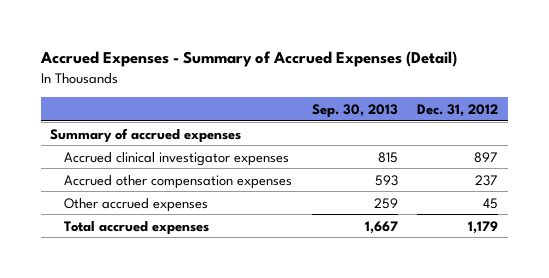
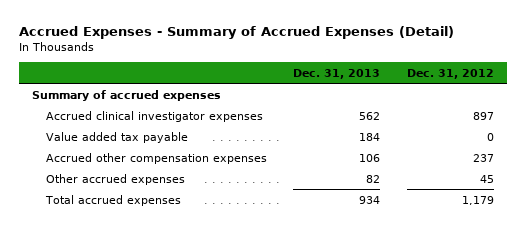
[311,103,398,118] Sep. 30, 2013 -> none
none -> [293,68,381,79] Dec. 31, 2013
none -> [45,131,188,143] Value added tax payable

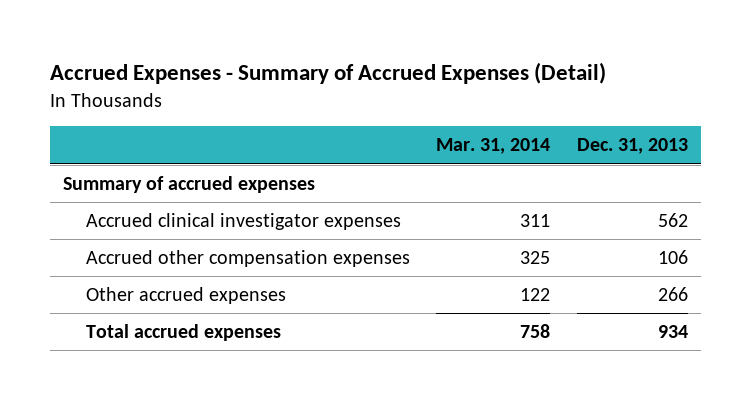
[406,68,494,79] Dec. 31, 2012 -> none
none -> [436,138,551,155] Mar. 31, 2014
[45,131,188,143] Value added tax payable -> none
[366,174,381,183] 82 -> [657,286,688,301] 266

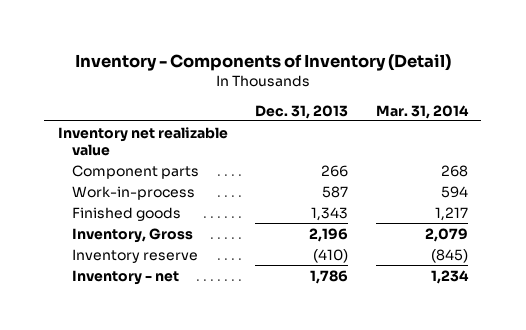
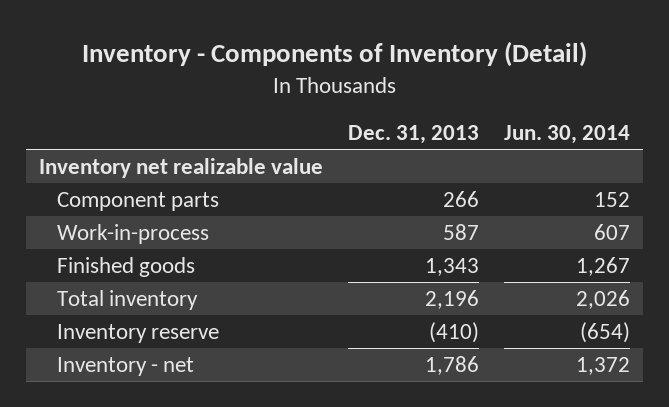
[375,104,469,119] Mar. 31, 2014 -> none
none -> [504,125,631,145] Jun. 30, 2014
[72,227,194,243] Inventory, Gross -> [57,290,199,311] Total inventory

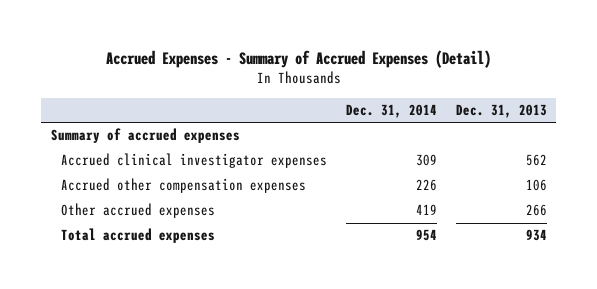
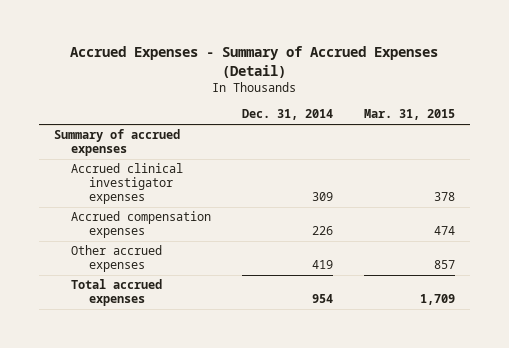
[455,104,547,119] Dec. 31, 2013 -> none
none -> [363,109,455,121] Mar. 31, 2015
[61,178,307,194] Accrued other compensation expenses -> [71,211,212,239] Accrued compensation expenses

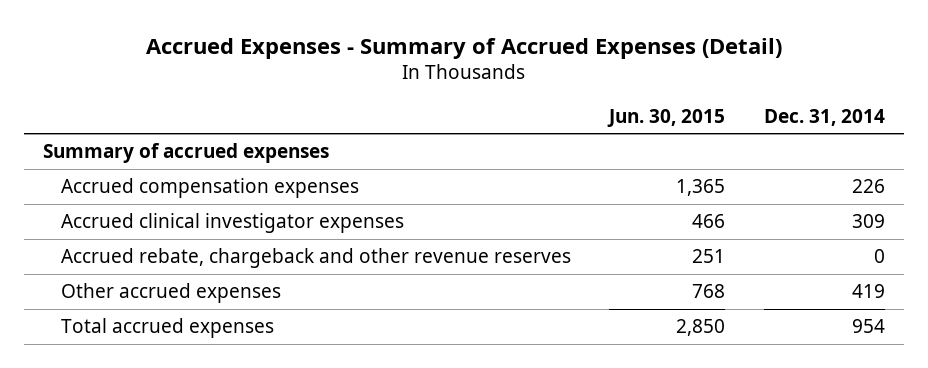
[363,109,455,121] Mar. 31, 2015 -> none
none -> [607,108,726,127] Jun. 30, 2015
[71,163,184,204] Accrued clinical investigator expenses -> [61,213,405,234] Accrued clinical investigator expenses
none -> [61,248,572,269] Accrued rebate, chargeback and other revenue reserves

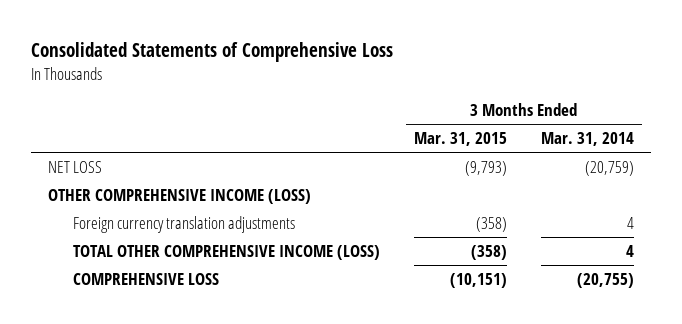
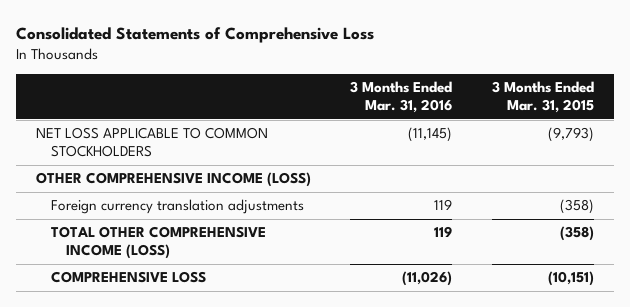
[540,132,634,147] Mar. 31, 2014 -> none
none -> [350,81,453,113] 3 Months Ended Mar. 31, 2016
[48,160,103,173] NET LOSS -> [35,127,268,158] NET LOSS APPLICABLE TO COMMON STOCKHOLDERS

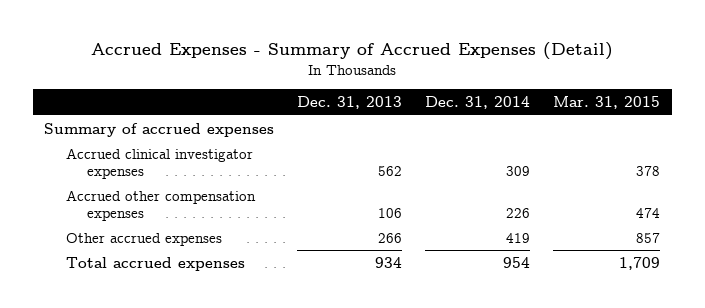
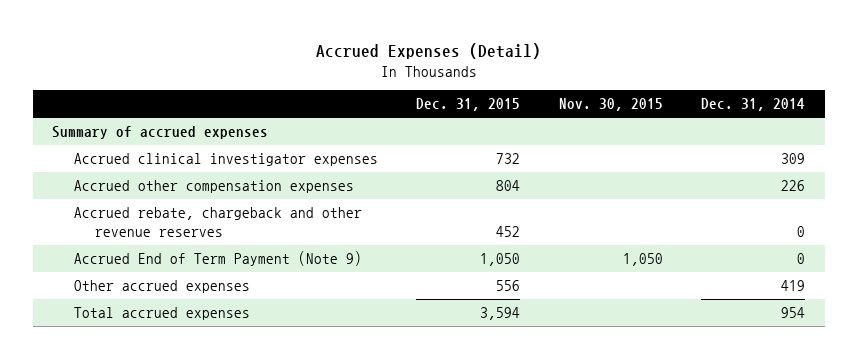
[91,42,614,61] Accrued Expenses - Summary of Accrued Expenses (Detail) -> [315,42,541,59] Accrued Expenses (Detail)
[297,95,403,109] Dec. 31, 2013 -> none
[553,95,661,109] Mar. 31, 2015 -> none
none -> [416,98,521,112] Dec. 31, 2015
none -> [558,98,663,112] Nov. 30, 2015
none -> [73,207,362,237] Accrued rebate, chargeback and other revenue reserves
none -> [73,251,362,267] Accrued End of Term Payment (Note 9)

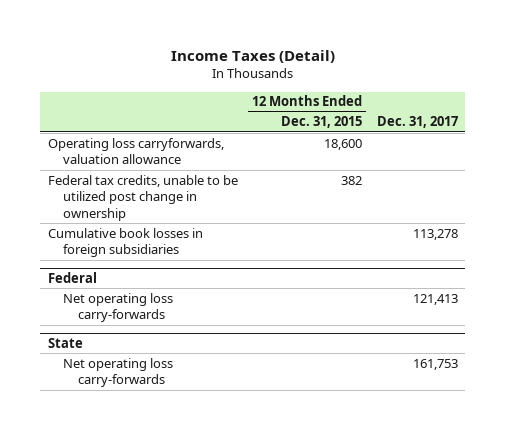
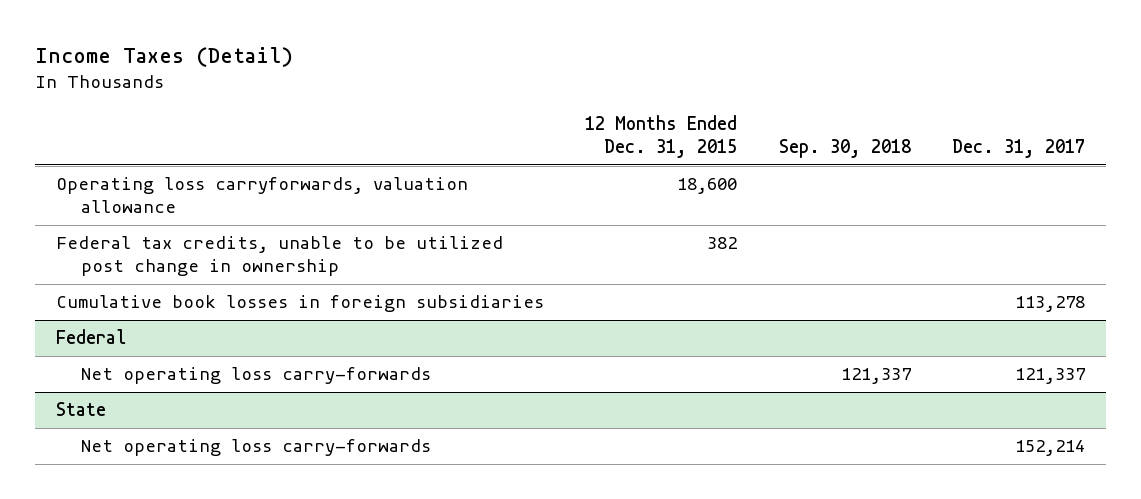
none -> [778,139,911,159] Sep. 30, 2018
[412,293,458,305] 121,413 -> [1015,368,1086,385] 121,337
[412,358,458,370] 161,753 -> [1015,440,1086,457] 152,214

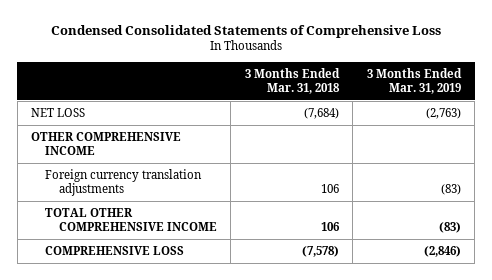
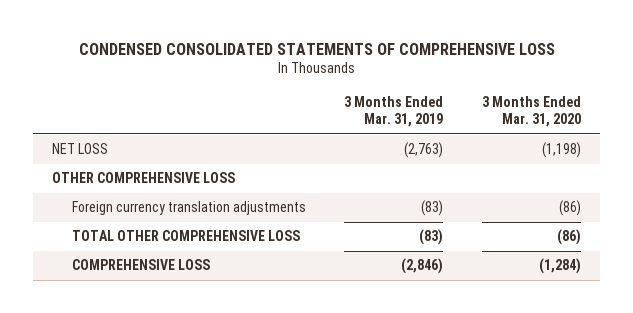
[51,24,442,38] Condensed Consolidated Statements of Comprehensive Loss -> [78,42,555,55] CONDENSED CONSOLIDATED STATEMENTS OF COMPREHENSIVE LOSS
[244,67,340,95] 3 Months Ended Mar. 31, 2018 -> none
none -> [481,95,581,128] 3 Months Ended Mar. 31, 2020
[31,131,182,156] OTHER COMPREHENSIVE INCOME -> [52,172,236,184] OTHER COMPREHENSIVE LOSS
[45,207,217,232] TOTAL OTHER COMPREHENSIVE INCOME -> [71,230,300,242] TOTAL OTHER COMPREHENSIVE LOSS

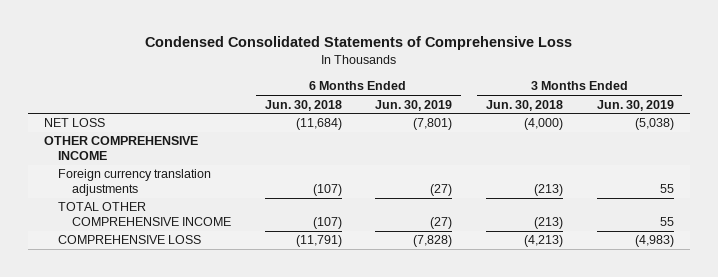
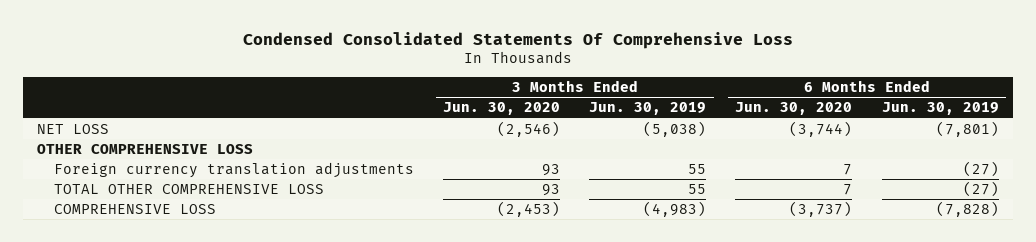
[144,36,572,51] Condensed Consolidated Statements of Comprehensive Loss -> [242,31,793,49] Condensed Consolidated Statements Of Comprehensive Loss
[264,99,342,111] Jun. 30, 2018 -> none
[485,99,563,111] Jun. 30, 2018 -> none
none -> [443,102,561,116] Jun. 30, 2020
none -> [735,102,853,116] Jun. 30, 2020
[44,136,199,161] OTHER COMPREHENSIVE INCOME -> [37,143,254,154] OTHER COMPREHENSIVE LOSS
[58,202,231,227] TOTAL OTHER COMPREHENSIVE INCOME -> [54,183,325,194] TOTAL OTHER COMPREHENSIVE LOSS

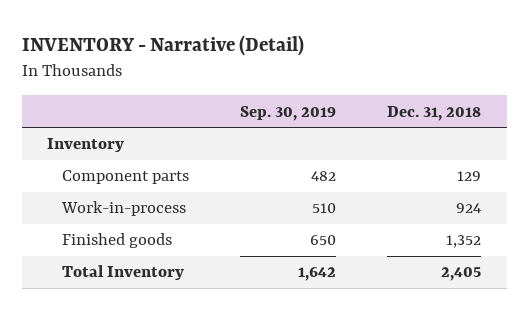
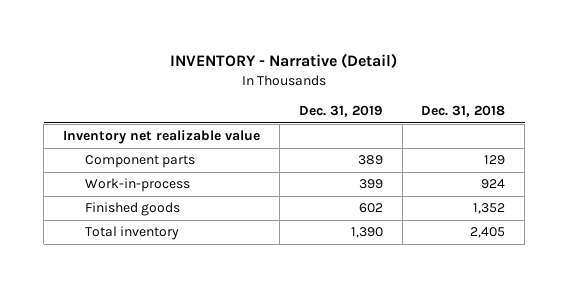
[239,105,336,121] Sep. 30, 2019 -> none
none -> [298,105,383,118] Dec. 31, 2019
[47,138,125,153] Inventory -> [63,130,261,145] Inventory net realizable value
[61,265,184,281] Total Inventory -> [85,226,180,241] Total inventory

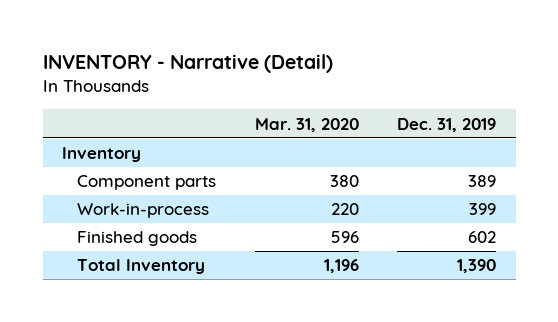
[421,105,506,118] Dec. 31, 2018 -> none
none -> [254,117,359,132] Mar. 31, 2020
[63,130,261,145] Inventory net realizable value -> [61,147,141,163] Inventory
[85,226,180,241] Total inventory -> [76,259,205,275] Total Inventory

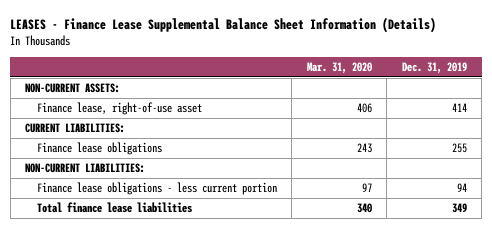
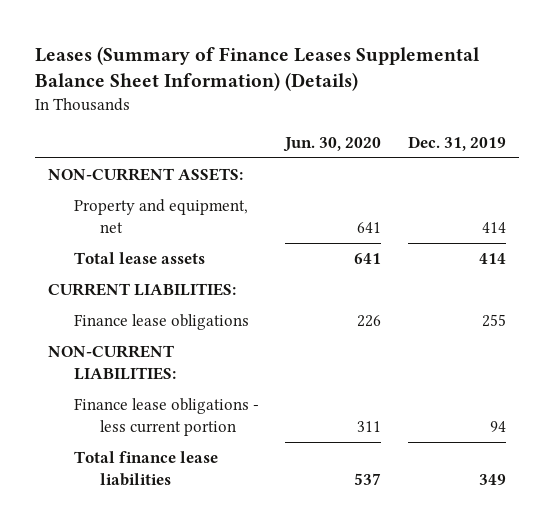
[10,16,437,33] LEASES - Finance Lease Supplemental Balance Sheet Information (Details) -> [34,45,480,92] Leases (Summary of Finance Leases Supplemental Balance Sheet Information) (Details)
[306,61,372,74] Mar. 31, 2020 -> none
none -> [283,136,382,152] Jun. 30, 2020
none -> [74,198,249,233] Property and equipment, net
[37,102,203,116] Finance lease, right-of-use asset -> [74,251,206,264] Total lease assets

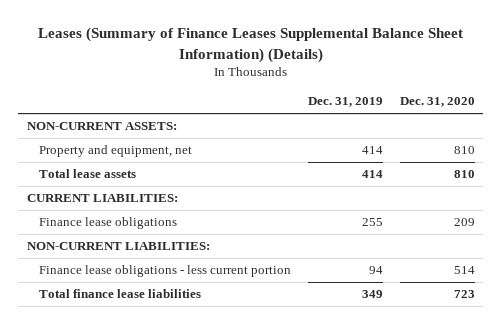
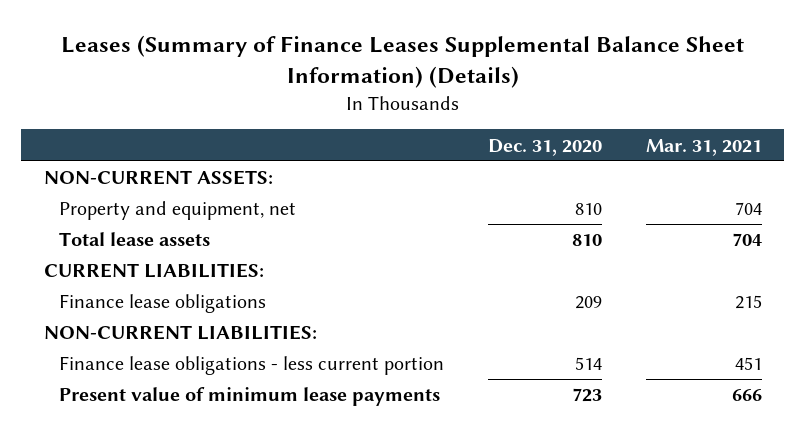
[307,97,383,108] Dec. 31, 2019 -> none
none -> [646,138,763,156] Mar. 31, 2021
[38,289,201,299] Total finance lease liabilities -> [58,387,440,407] Present value of minimum lease payments

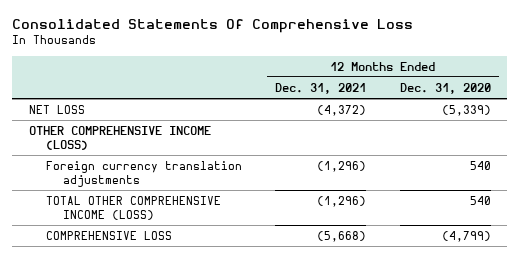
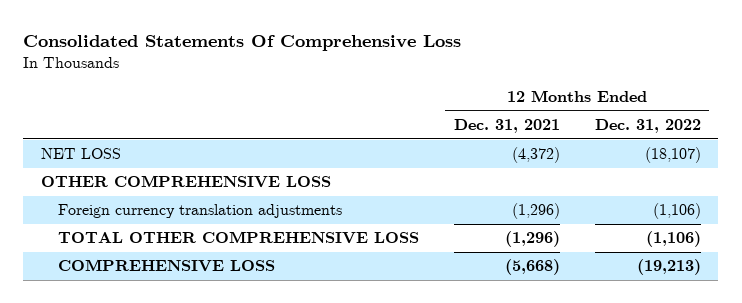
[399,82,491,94] Dec. 31, 2020 -> none
none -> [594,119,701,134] Dec. 31, 2022
[28,125,211,150] OTHER COMPREHENSIVE INCOME (LOSS) -> [40,175,331,189] OTHER COMPREHENSIVE LOSS
[45,195,221,220] TOTAL OTHER COMPREHENSIVE INCOME (LOSS) -> [57,231,419,245] TOTAL OTHER COMPREHENSIVE LOSS

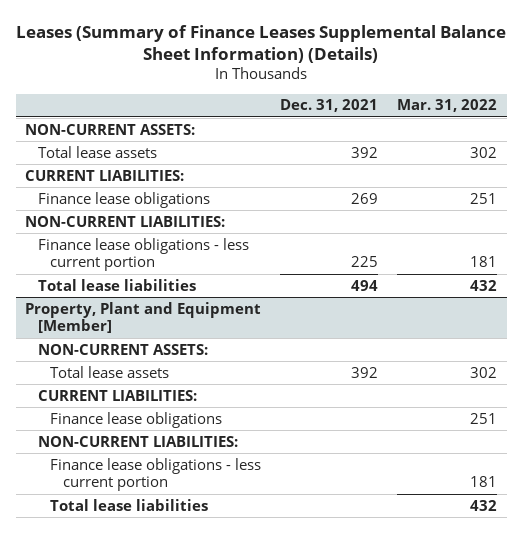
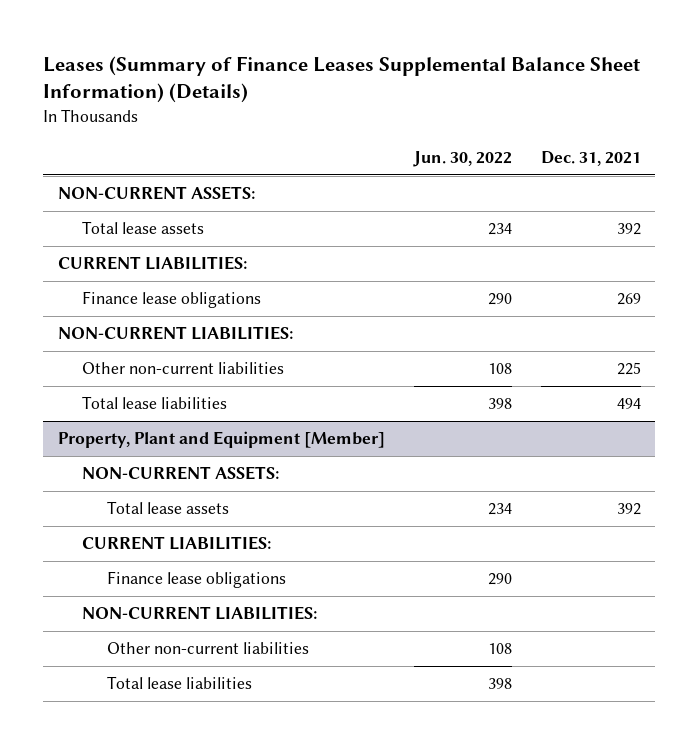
[397,99,498,113] Mar. 31, 2022 -> none
none -> [412,151,512,168] Jun. 30, 2022
[37,237,249,272] Finance lease obligations - less current portion -> [82,362,285,375] Other non-current liabilities
[50,457,262,492] Finance lease obligations - less current portion -> [106,642,309,655] Other non-current liabilities

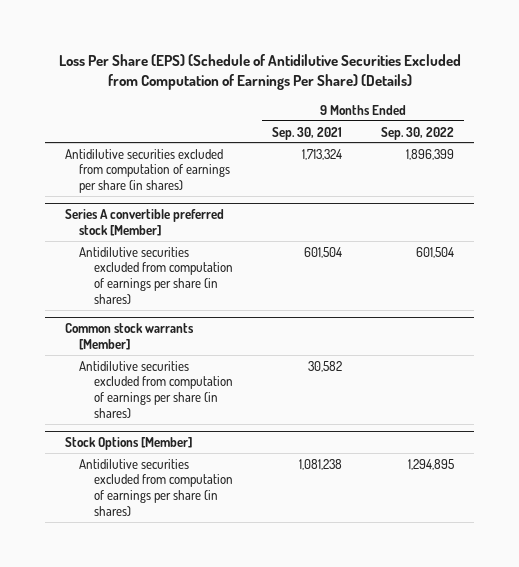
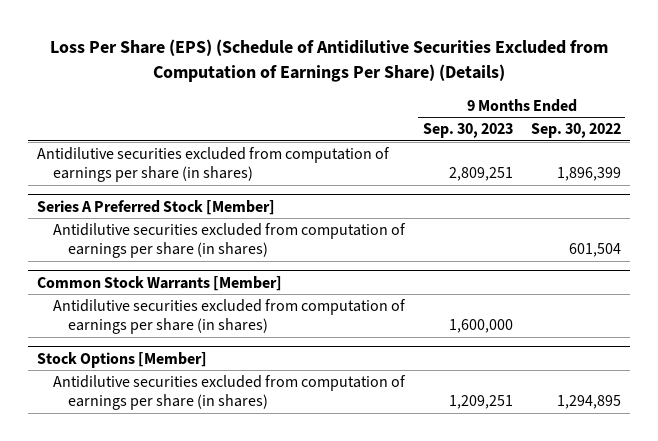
[271,126,342,140] Sep. 30, 2021 -> none
none -> [422,123,513,139] Sep. 30, 2023
[64,209,224,237] Series A convertible preferred stock [Member] -> [37,199,276,215] Series A Preferred Stock [Member]
[64,323,194,351] Common stock warrants [Member] -> [37,275,283,291] Common Stock Warrants [Member]

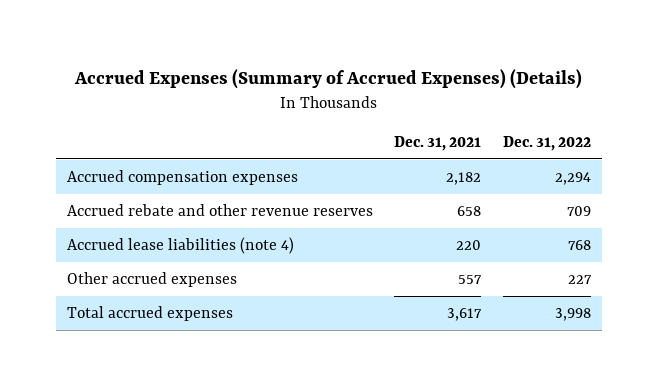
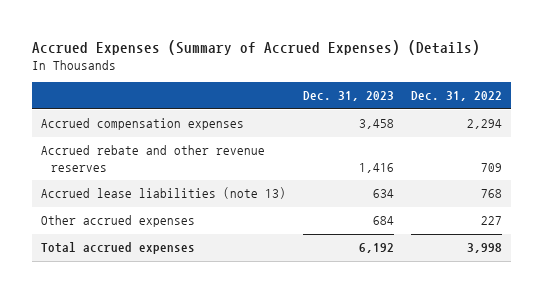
[394,136,482,152] Dec. 31, 2021 -> none
none -> [302,91,394,102] Dec. 31, 2023
[66,236,294,254] Accrued lease liabilities (note 4) -> [40,187,286,200] Accrued lease liabilities (note 13)

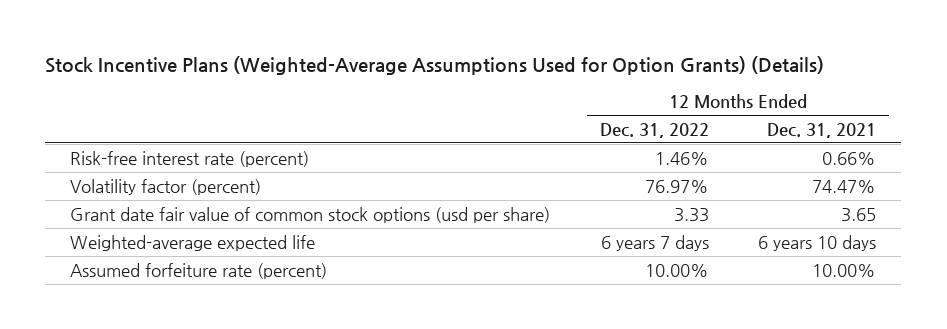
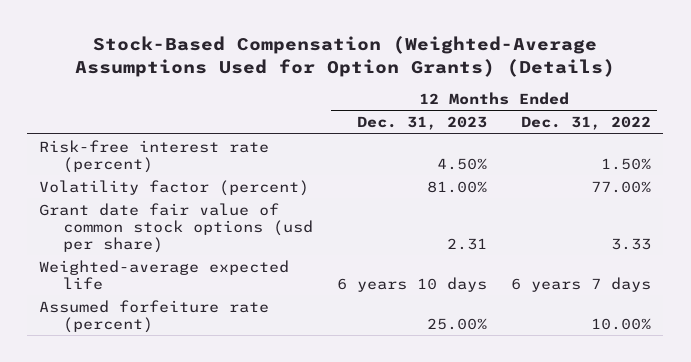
[45,56,825,76] Stock Incentive Plans (Weighted-Average Assumptions Used for Option Grants) (Details) -> [75,36,616,77] Stock-Based Compensation (Weighted-Average Assumptions Used for Option Grants) (Details)
[767,122,877,138] Dec. 31, 2021 -> none
none -> [356,116,487,131] Dec. 31, 2023
[654,151,709,165] 1.46% -> [601,157,652,170] 1.50%
[644,179,709,193] 76.97% -> [591,180,652,193] 77.00%

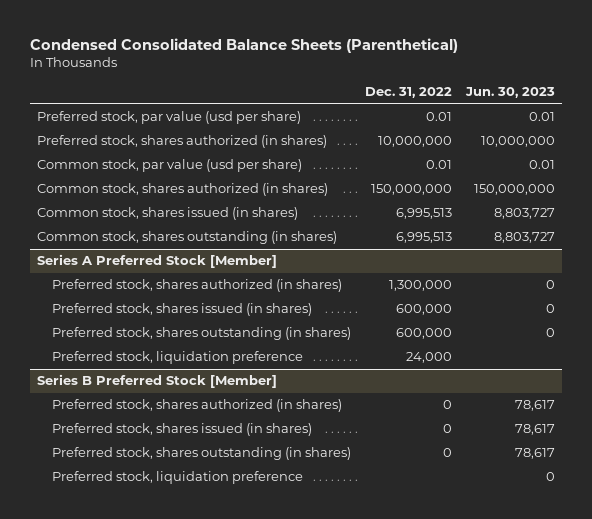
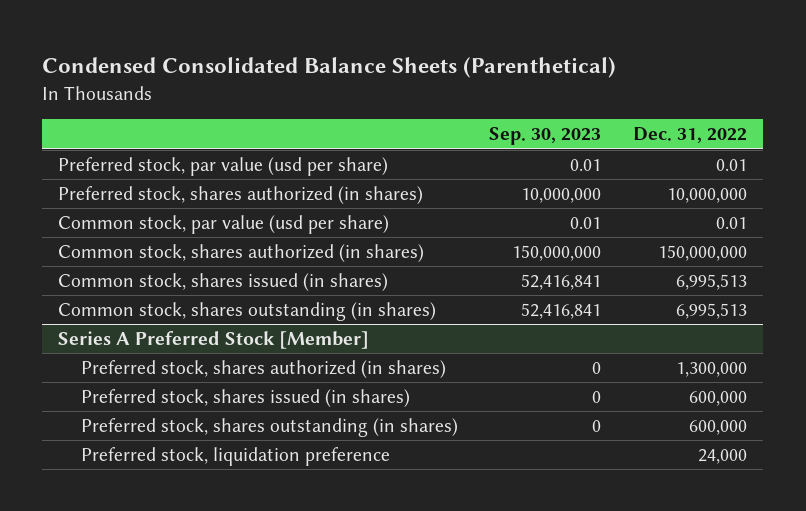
[464,87,555,99] Jun. 30, 2023 -> none
none -> [489,127,602,146] Sep. 30, 2023
[37,374,278,389] Series B Preferred Stock [Member] -> none
[52,399,343,413] Preferred stock, shares authorized (in shares) -> none
[52,423,313,437] Preferred stock, shares issued (in shares) -> none
[52,447,352,461] Preferred stock, shares outstanding (in shares) -> none
[52,471,304,485] Preferred stock, liquidation preference -> none

